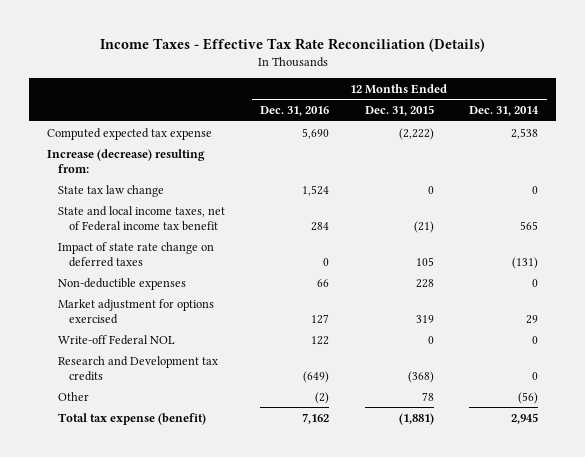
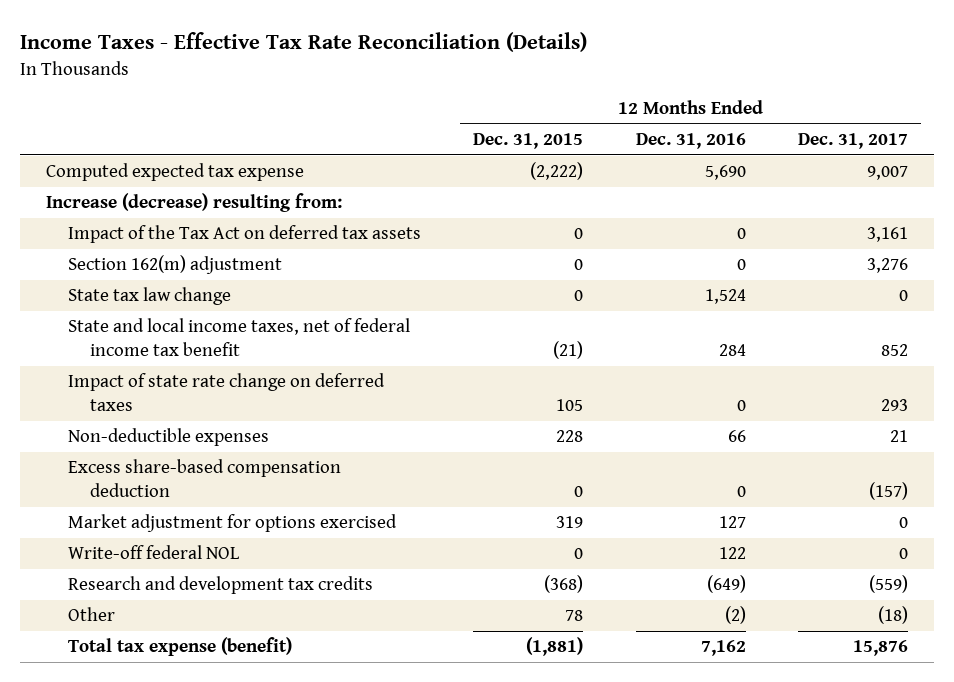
[469,106,540,117] Dec. 31, 2014 -> none
none -> [797,133,908,150] Dec. 31, 2017
none -> [68,225,422,244] Impact of the Tax Act on deferred tax assets
none -> [68,255,283,275] Section 162(m) adjustment
[57,205,225,231] State and local income taxes, net of Federal income tax benefit -> [68,318,411,357] State and local income taxes, net of federal income tax benefit
none -> [68,459,342,498] Excess share-based compensation deduction
[57,334,175,345] Write-off Federal NOL -> [68,545,240,560] Write-off federal NOL
[57,355,218,381] Research and Development tax credits -> [68,576,374,595] Research and development tax credits

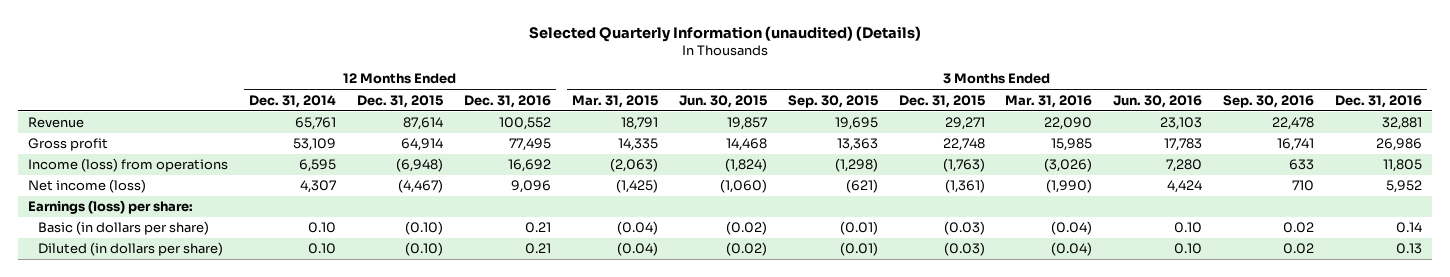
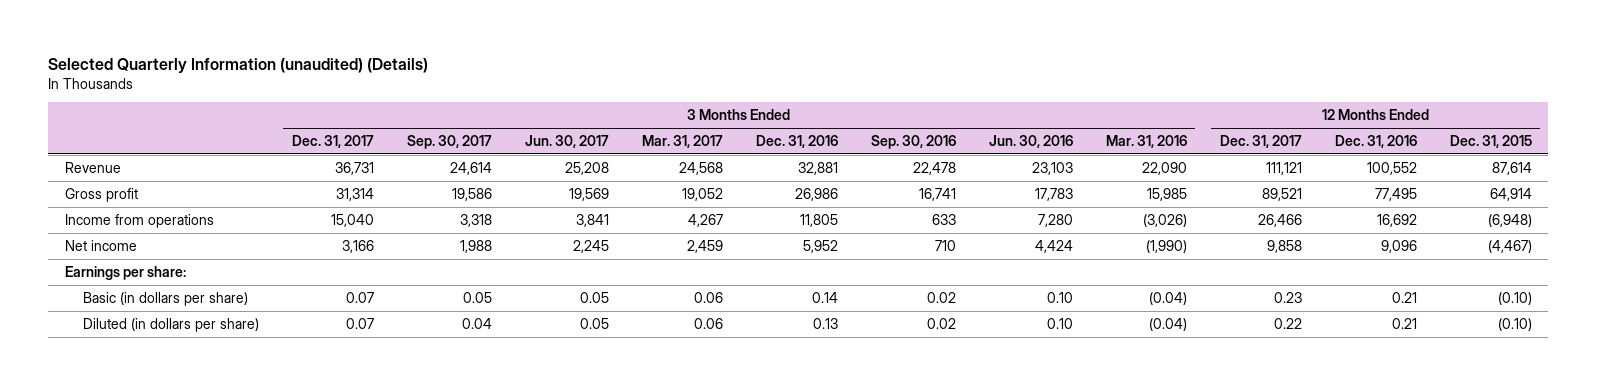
[249,94,337,108] Dec. 31, 2014 -> none
[571,94,658,108] Mar. 31, 2015 -> none
[678,94,767,108] Jun. 30, 2015 -> none
[787,94,878,108] Sep. 30, 2015 -> none
[898,94,985,108] Dec. 31, 2015 -> none
none -> [291,135,374,149] Dec. 31, 2017
none -> [406,135,492,150] Sep. 30, 2017
none -> [524,135,609,149] Jun. 30, 2017
none -> [641,135,723,149] Mar. 31, 2017
none -> [1219,135,1302,149] Dec. 31, 2017
[28,158,229,173] Income (loss) from operations -> [64,213,214,228] Income from operations
[28,179,147,194] Net income (loss) -> [64,239,137,251] Net income
[28,200,194,215] Earnings (loss) per share: -> [64,265,186,280] Earnings per share:

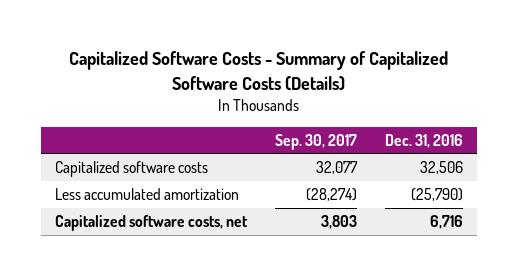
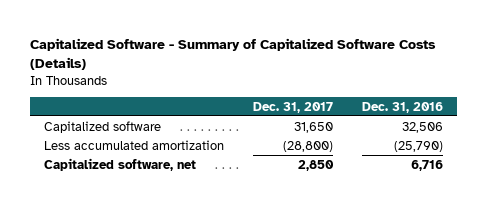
[68,51,448,91] Capitalized Software Costs - Summary of Capitalized Software Costs (Details) -> [30,38,437,71] Capitalized Software - Summary of Capitalized Software Costs (Details)
[274,133,357,150] Sep. 30, 2017 -> none
none -> [253,101,334,113] Dec. 31, 2017
[55,161,209,178] Capitalized software costs -> [44,120,162,133] Capitalized software
[55,215,249,232] Capitalized software costs, net -> [44,157,197,171] Capitalized software, net

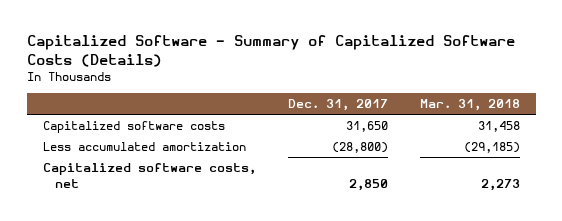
[362,101,444,113] Dec. 31, 2016 -> none
none -> [419,99,520,112] Mar. 31, 2018
[44,120,162,133] Capitalized software -> [42,121,225,134] Capitalized software costs
[44,157,197,171] Capitalized software, net -> [42,163,256,188] Capitalized software costs, net

